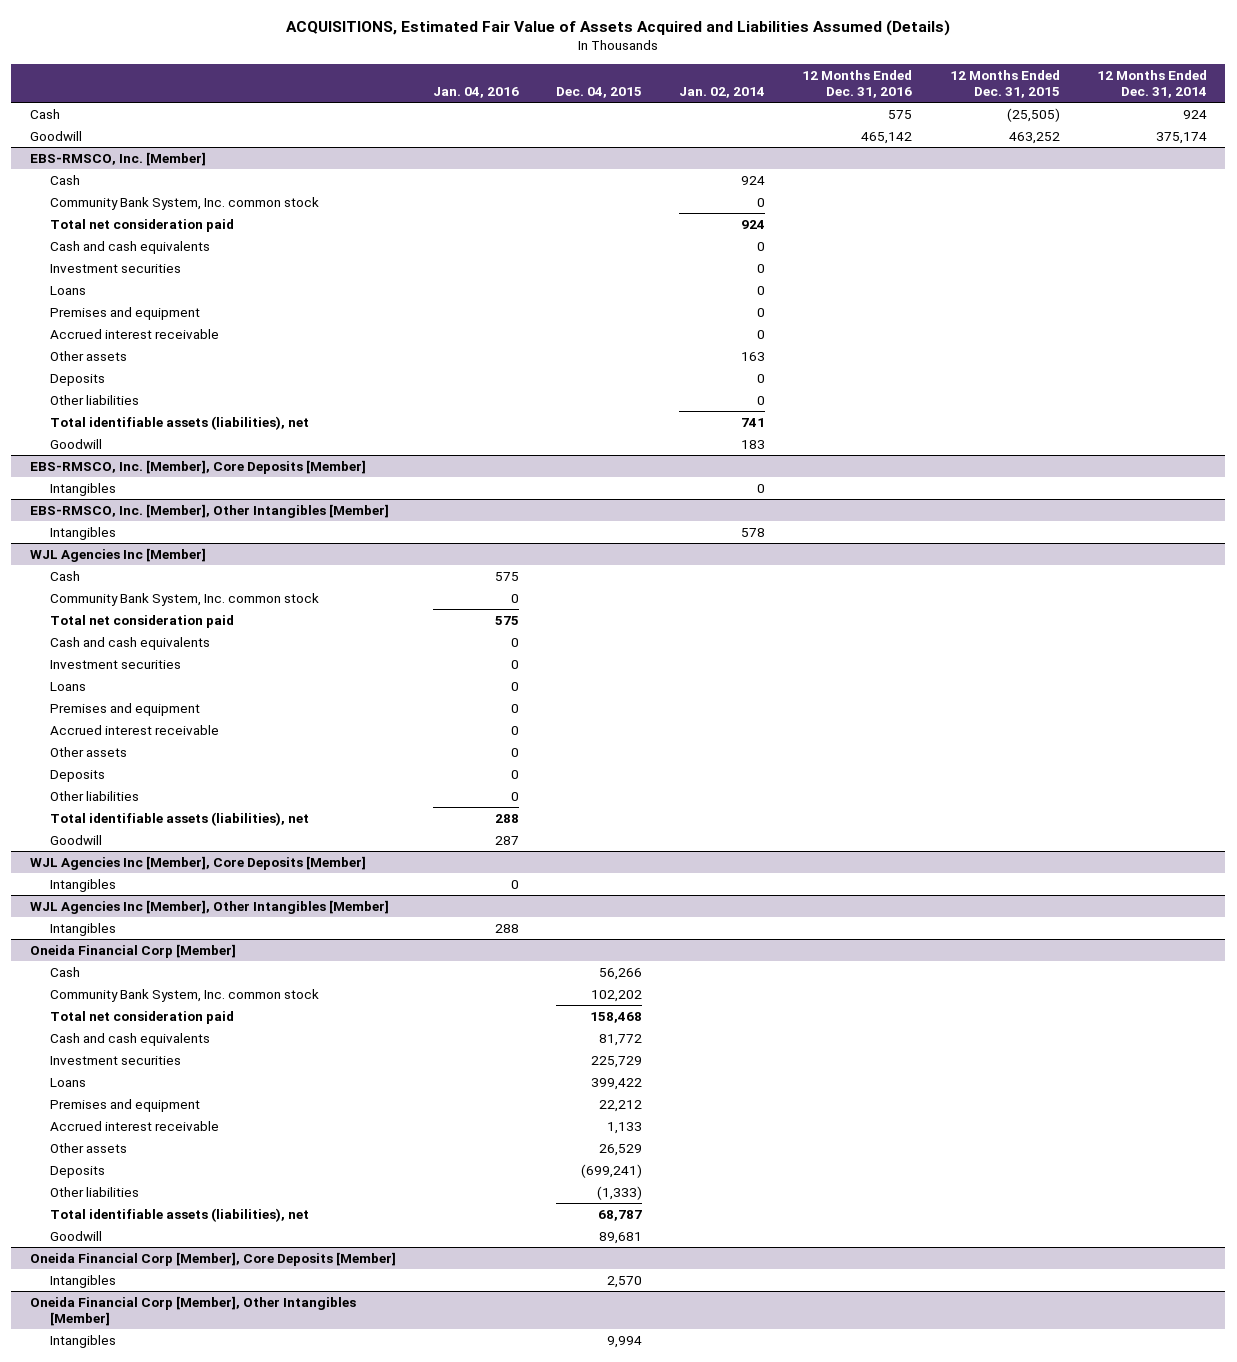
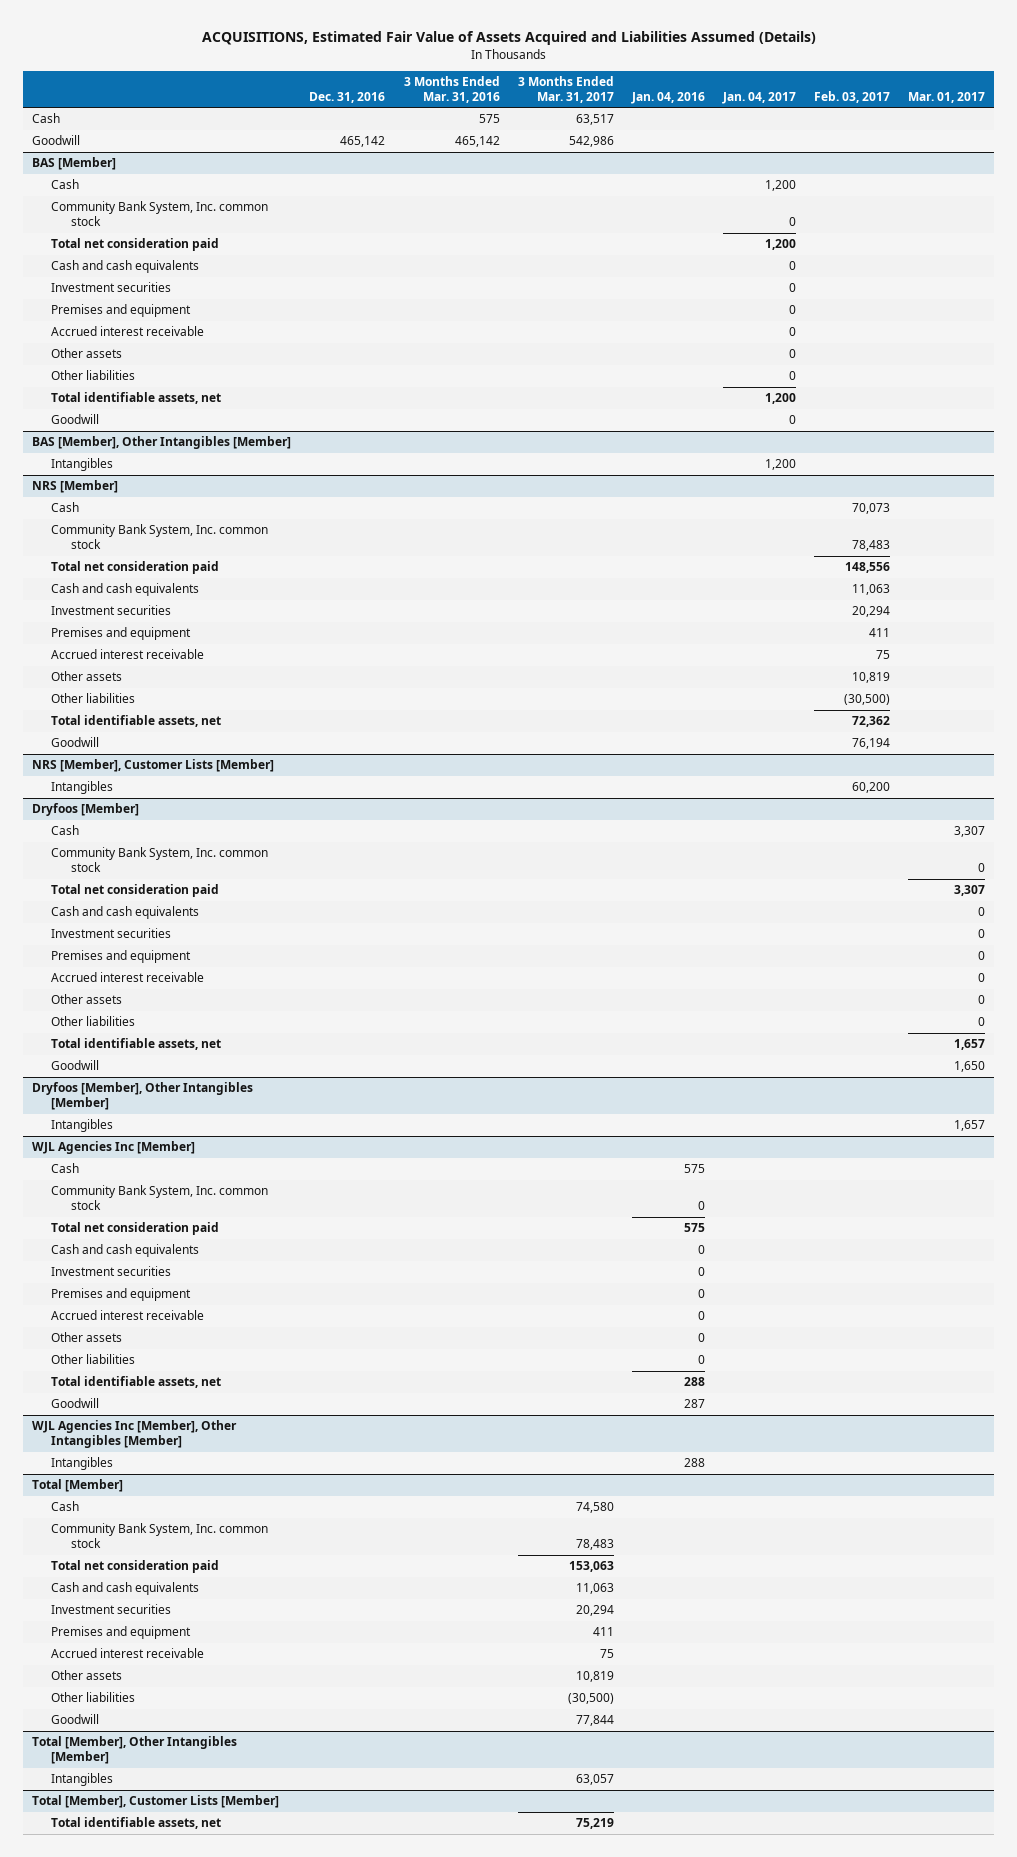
[556,86,643,98] Dec. 04, 2015 -> none
[679,86,766,98] Jan. 02, 2014 -> none
[802,69,913,98] 12 Months Ended Dec. 31, 2016 -> none
[949,69,1060,98] 12 Months Ended Dec. 31, 2015 -> none
[1096,69,1207,98] 12 Months Ended Dec. 31, 2014 -> none
none -> [309,91,386,103] Dec. 31, 2016
none -> [403,76,500,103] 3 Months Ended Mar. 31, 2016
none -> [517,76,614,103] 3 Months Ended Mar. 31, 2017
none -> [721,91,796,104] Jan. 04, 2017
none -> [813,90,890,103] Feb. 03, 2017
none -> [907,91,985,103] Mar. 01, 2017
[29,151,206,166] EBS-RMSCO, Inc. [Member] -> none
[49,174,80,185] Cash -> none
[49,196,319,210] Community Bank System, Inc. common stock -> none
[49,218,234,232] Total net consideration paid -> none
[49,240,210,254] Cash and cash equivalents -> none
[49,263,181,273] Investment securities -> none
[49,285,86,295] Loans -> none
[49,306,200,320] Premises and equipment -> none
[49,328,219,339] Accrued interest receivable -> none
[49,350,127,361] Other assets -> none
[49,373,105,386] Deposits -> none
[49,394,139,405] Other liabilities -> none
[49,415,309,430] Total identifiable assets (liabilities), net -> none
[49,438,102,449] Goodwill -> none
[29,459,366,474] EBS-RMSCO, Inc. [Member], Core Deposits [Member] -> none
[49,482,116,496] Intangibles -> none
[29,503,389,518] EBS-RMSCO, Inc. [Member], Other Intangibles [Member] -> none
[49,526,116,540] Intangibles -> none
none -> [32,157,117,171] BAS [Member]
none -> [51,179,80,190] Cash
none -> [51,201,269,226] Community Bank System, Inc. common stock
none -> [51,238,220,252] Total net consideration paid
none -> [51,260,200,274] Cash and cash equivalents
none -> [51,282,172,293] Investment securities
none -> [51,304,192,318] Premises and equipment
none -> [51,326,205,337] Accrued interest receivable
none -> [51,348,123,359] Other assets
none -> [51,370,136,381] Other liabilities
none -> [51,392,222,405] Total identifiable assets, net
none -> [51,414,100,425] Goodwill
none -> [32,436,292,450] BAS [Member], Other Intangibles [Member]
none -> [51,458,114,472] Intangibles
none -> [32,480,119,494] NRS [Member]
none -> [51,502,80,513] Cash
none -> [51,524,269,549] Community Bank System, Inc. common stock
none -> [51,561,220,575] Total net consideration paid
none -> [51,583,200,597] Cash and cash equivalents
none -> [51,605,172,616] Investment securities
none -> [51,627,192,641] Premises and equipment
none -> [51,649,205,660] Accrued interest receivable
none -> [51,671,123,682] Other assets
none -> [51,693,136,704] Other liabilities
none -> [51,715,222,728] Total identifiable assets, net
none -> [51,737,100,748] Goodwill
none -> [32,759,275,773] NRS [Member], Customer Lists [Member]
none -> [51,781,114,795] Intangibles
none -> [32,803,140,817] Dryfoos [Member]
none -> [51,825,80,836] Cash
none -> [51,847,269,872] Community Bank System, Inc. common stock
none -> [51,884,220,898] Total net consideration paid
none -> [51,906,200,920] Cash and cash equivalents
none -> [51,928,172,939] Investment securities
none -> [51,950,192,964] Premises and equipment
none -> [51,972,205,983] Accrued interest receivable
none -> [51,994,123,1005] Other assets
none -> [51,1016,136,1027] Other liabilities
none -> [51,1038,222,1051] Total identifiable assets, net
none -> [51,1060,100,1071] Goodwill
none -> [32,1082,254,1110] Dryfoos [Member], Other Intangibles [Member]
none -> [51,1119,114,1133] Intangibles
[49,681,86,691] Loans -> none
[49,769,105,782] Deposits -> none
[49,811,309,826] Total identifiable assets (liabilities), net -> [51,1376,222,1389] Total identifiable assets, net
[29,855,366,870] WJL Agencies Inc [Member], Core Deposits [Member] -> none
[49,878,116,892] Intangibles -> none
[29,943,236,958] Oneida Financial Corp [Member] -> none
[49,966,80,977] Cash -> none
[49,988,319,1002] Community Bank System, Inc. common stock -> none
[49,1010,234,1024] Total net consideration paid -> none
[49,1032,210,1046] Cash and cash equivalents -> none
[49,1055,181,1065] Investment securities -> none
[49,1077,86,1087] Loans -> none
[49,1098,200,1112] Premises and equipment -> none
[49,1120,219,1131] Accrued interest receivable -> none
[49,1142,127,1153] Other assets -> none
[49,1165,105,1178] Deposits -> none
[49,1186,139,1197] Other liabilities -> none
[49,1207,309,1222] Total identifiable assets (liabilities), net -> none
[49,1230,102,1241] Goodwill -> none
[29,1251,396,1266] Oneida Financial Corp [Member], Core Deposits [Member] -> none
[49,1274,116,1288] Intangibles -> none
[29,1295,356,1327] Oneida Financial Corp [Member], Other Intangibles [Member] -> none
[49,1334,116,1348] Intangibles -> none
none -> [32,1479,124,1493] Total [Member]
none -> [51,1501,80,1512] Cash
none -> [51,1523,269,1548] Community Bank System, Inc. common stock
none -> [51,1560,220,1574] Total net consideration paid
none -> [51,1582,200,1596] Cash and cash equivalents
none -> [51,1604,172,1615] Investment securities
none -> [51,1626,192,1640] Premises and equipment
none -> [51,1648,205,1659] Accrued interest receivable
none -> [51,1670,123,1681] Other assets
none -> [51,1692,136,1703] Other liabilities
none -> [51,1714,100,1725] Goodwill
none -> [32,1736,238,1764] Total [Member], Other Intangibles [Member]
none -> [51,1773,114,1787] Intangibles
none -> [32,1795,280,1809] Total [Member], Customer Lists [Member]
none -> [51,1817,222,1830] Total identifiable assets, net

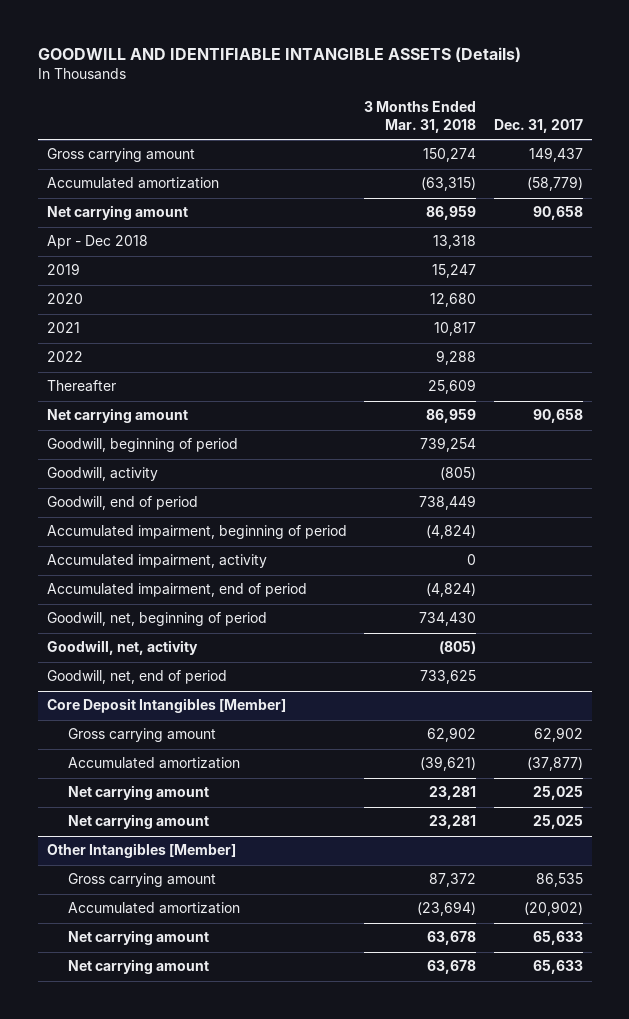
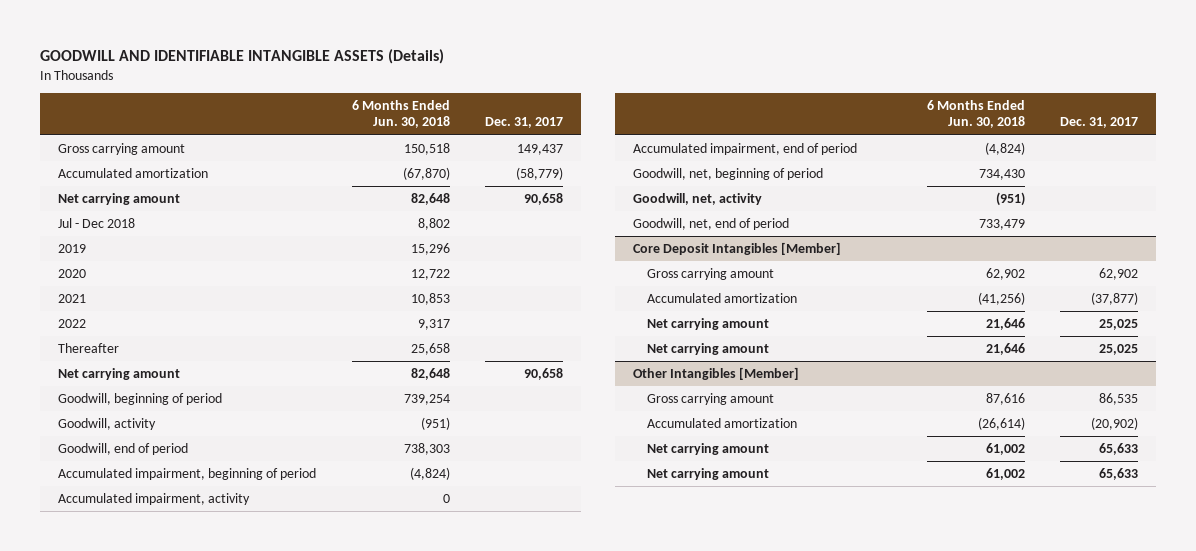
[364,101,477,134] 3 Months Ended Mar. 31, 2018 -> none
none -> [351,100,450,129] 6 Months Ended Jun. 30, 2018
[46,235,148,250] Apr - Dec 2018 -> [57,218,135,229] Jul - Dec 2018

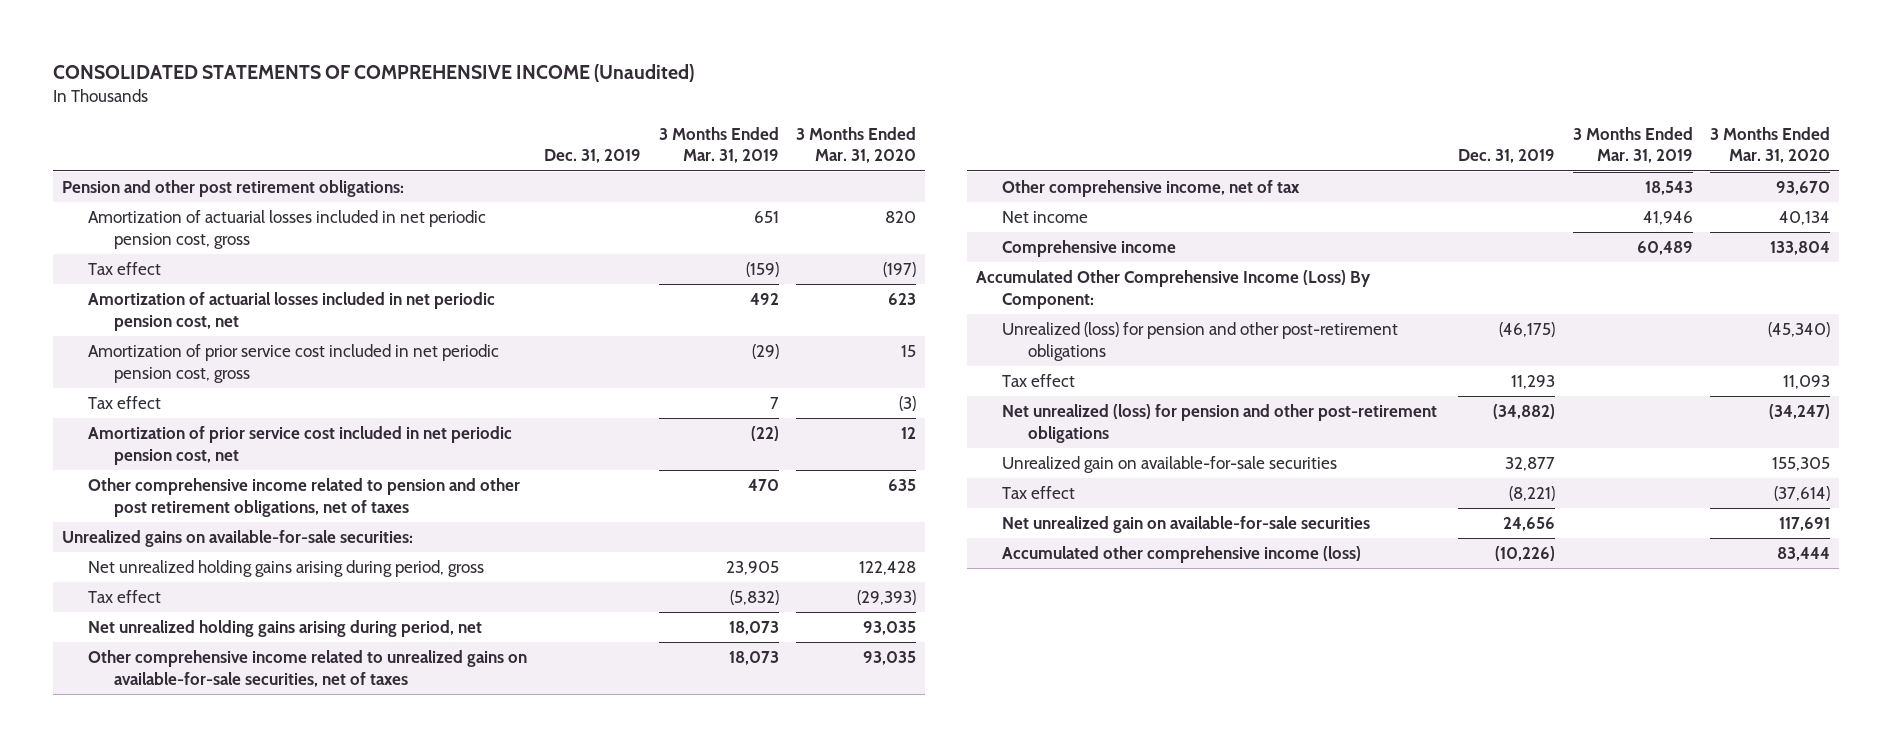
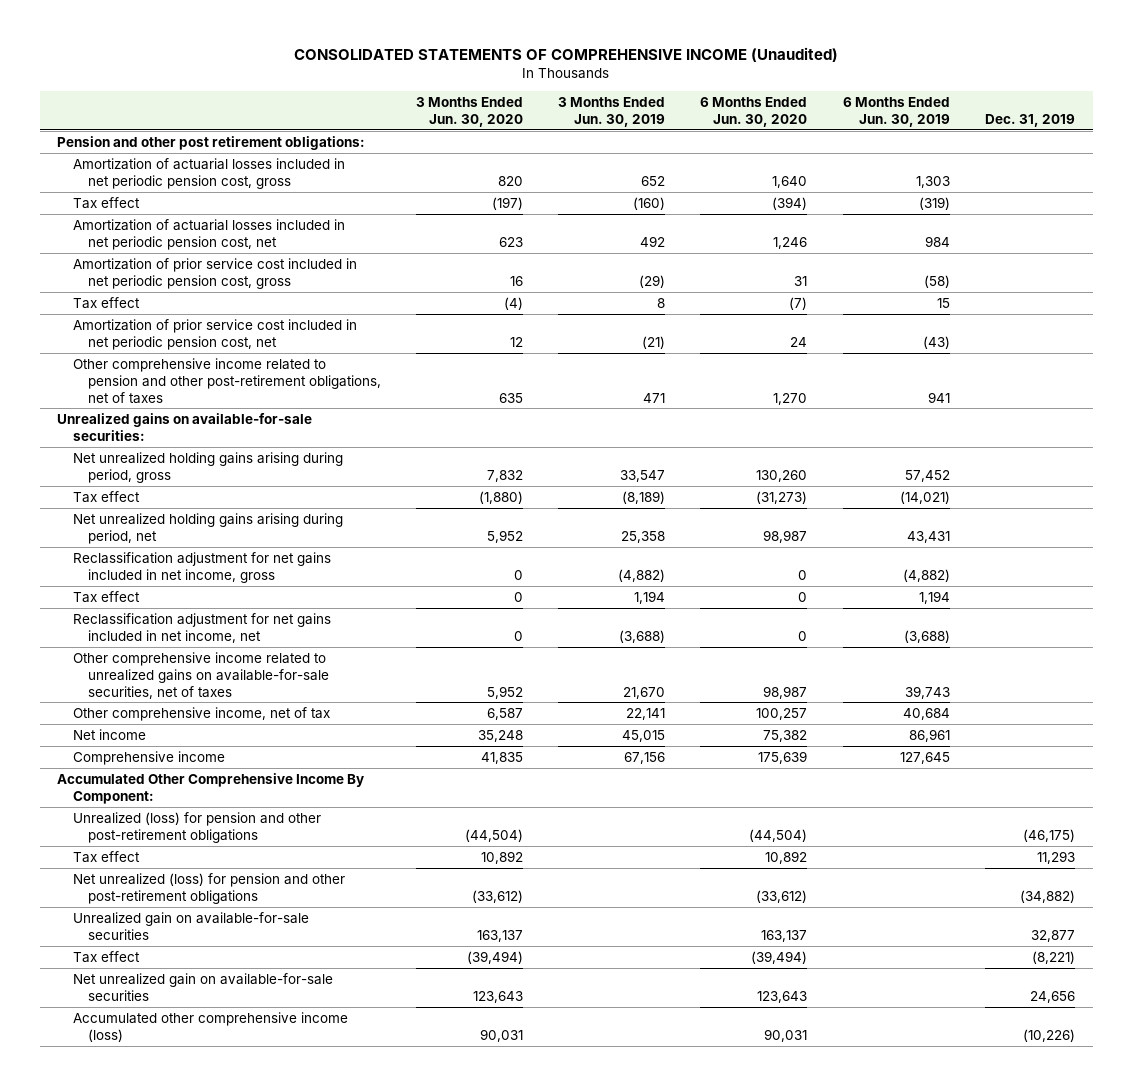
[658,126,779,164] 3 Months Ended Mar. 31, 2019 -> none
[796,126,917,164] 3 Months Ended Mar. 31, 2020 -> none
none -> [416,97,524,127] 3 Months Ended Jun. 30, 2020
none -> [558,97,666,127] 3 Months Ended Jun. 30, 2019
none -> [700,97,808,127] 6 Months Ended Jun. 30, 2020
none -> [842,97,950,127] 6 Months Ended Jun. 30, 2019
[87,478,520,517] Other comprehensive income related to pension and other post retirement obligations, net of taxes -> [72,357,381,404] Other comprehensive income related to pension and other post-retirement obligations, net of taxes
none -> [72,551,331,583] Reclassification adjustment for net gains included in net income, gross
none -> [72,590,140,603] Tax effect
none -> [72,612,331,643] Reclassification adjustment for net gains included in net income, net
[975,270,1371,309] Accumulated Other Comprehensive Income (Loss) By Component: -> [57,772,365,804] Accumulated Other Comprehensive Income By Component:

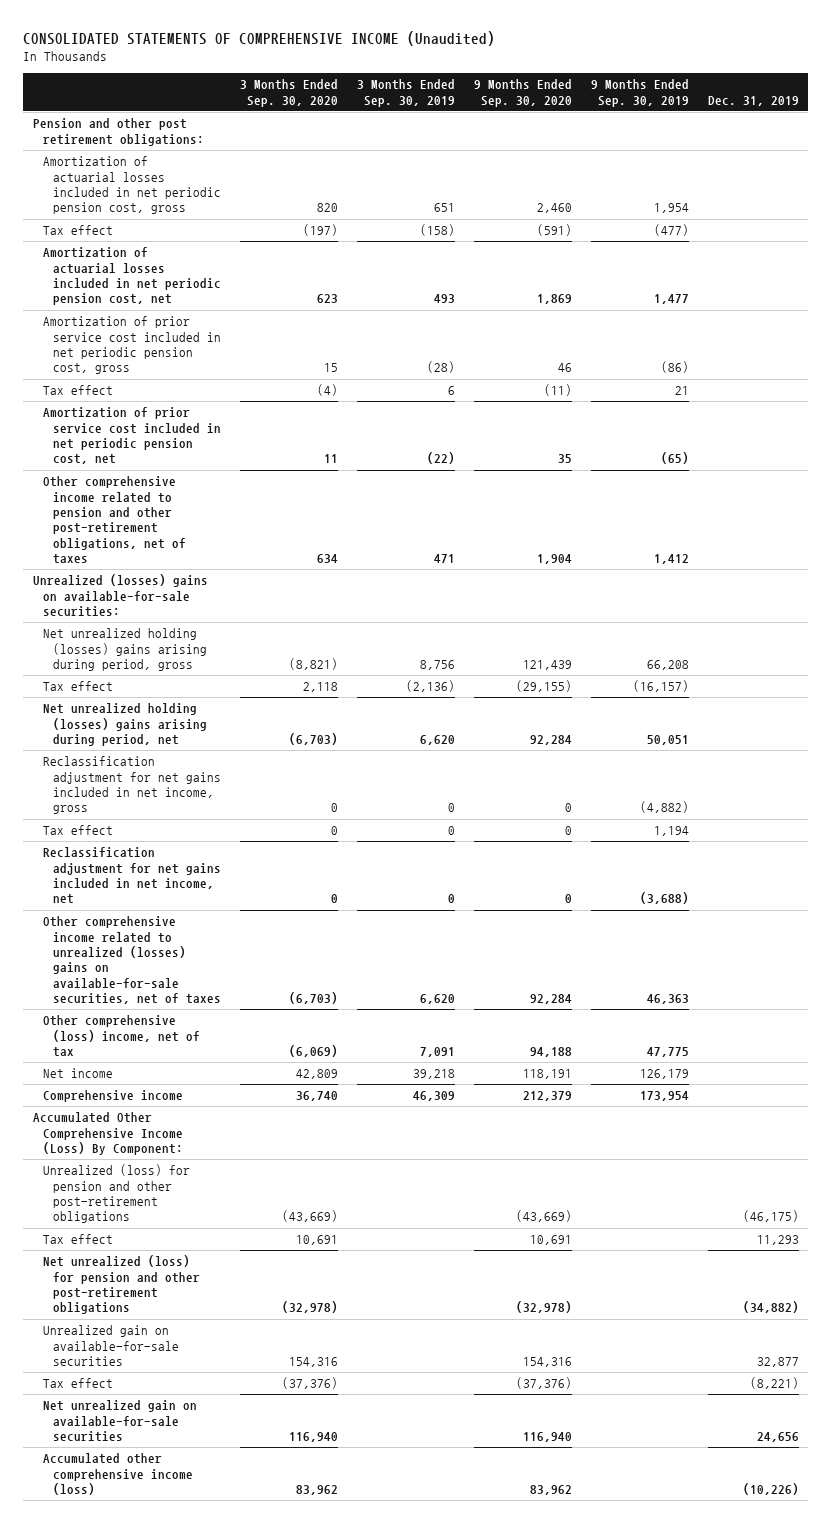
[416,97,524,127] 3 Months Ended Jun. 30, 2020 -> none
[558,97,666,127] 3 Months Ended Jun. 30, 2019 -> none
[700,97,808,127] 6 Months Ended Jun. 30, 2020 -> none
[842,97,950,127] 6 Months Ended Jun. 30, 2019 -> none
none -> [239,79,338,107] 3 Months Ended Sep. 30, 2020
none -> [356,79,455,107] 3 Months Ended Sep. 30, 2019
none -> [473,79,572,107] 9 Months Ended Sep. 30, 2020
none -> [590,79,689,107] 9 Months Ended Sep. 30, 2019
[57,412,313,441] Unrealized gains on available-for-sale securities: -> [32,574,208,618] Unrealized (losses) gains on available-for-sale securities:
[72,451,343,483] Net unrealized holding gains arising during period, gross -> [42,628,208,672] Net unrealized holding (losses) gains arising during period, gross
[72,512,343,544] Net unrealized holding gains arising during period, net -> [42,703,208,747] Net unrealized holding (losses) gains arising during period, net
[72,651,329,699] Other comprehensive income related to unrealized gains on available-for-sale securities, net of taxes -> [42,916,222,1005] Other comprehensive income related to unrealized (losses) gains on available-for-sale securities, net of taxes
[72,706,330,721] Other comprehensive income, net of tax -> [42,1015,201,1058] Other comprehensive (loss) income, net of tax
[57,772,365,804] Accumulated Other Comprehensive Income By Component: -> [32,1112,183,1156] Accumulated Other Comprehensive Income (Loss) By Component:

